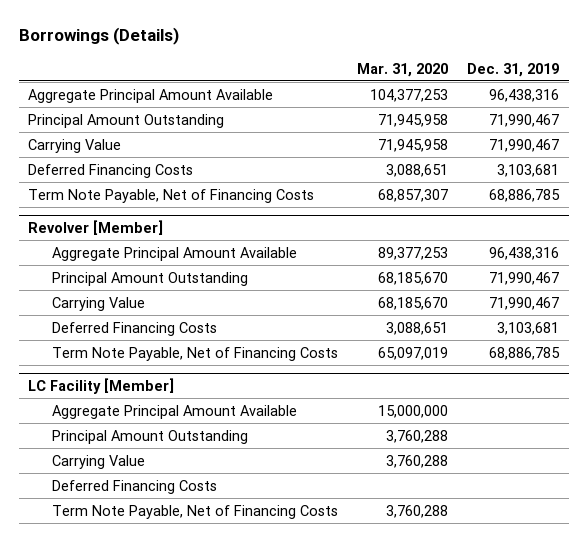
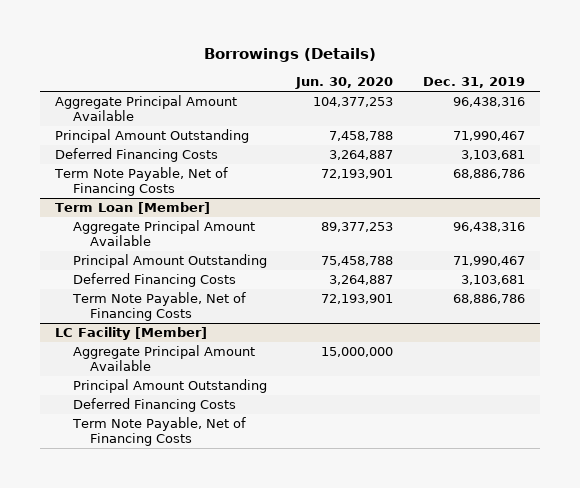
[357,62,449,77] Mar. 31, 2020 -> none
none -> [295,77,394,90] Jun. 30, 2020
[28,138,122,153] Carrying Value -> none
[28,220,164,236] Revolver [Member] -> none
[489,188,561,202] 68,886,785 -> [453,169,526,180] 68,886,786
none -> [54,202,210,215] Term Loan [Member]
[51,296,145,311] Carrying Value -> none
[489,346,561,360] 68,886,785 -> [453,294,526,305] 68,886,786
[51,454,145,469] Carrying Value -> none

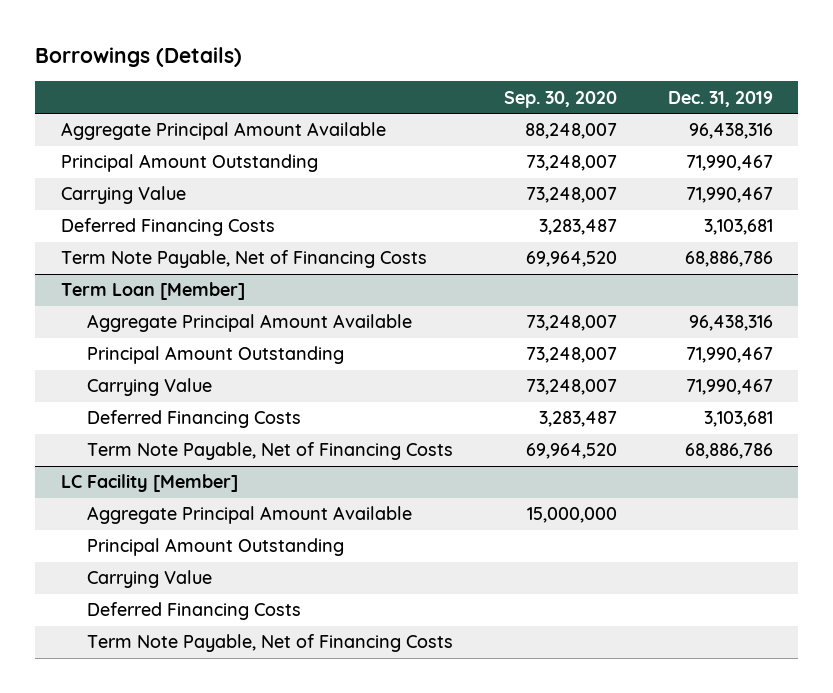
[295,77,394,90] Jun. 30, 2020 -> none
none -> [503,90,617,108] Sep. 30, 2020
none -> [60,186,186,205] Carrying Value
none -> [86,378,212,397] Carrying Value
none -> [86,570,212,589] Carrying Value

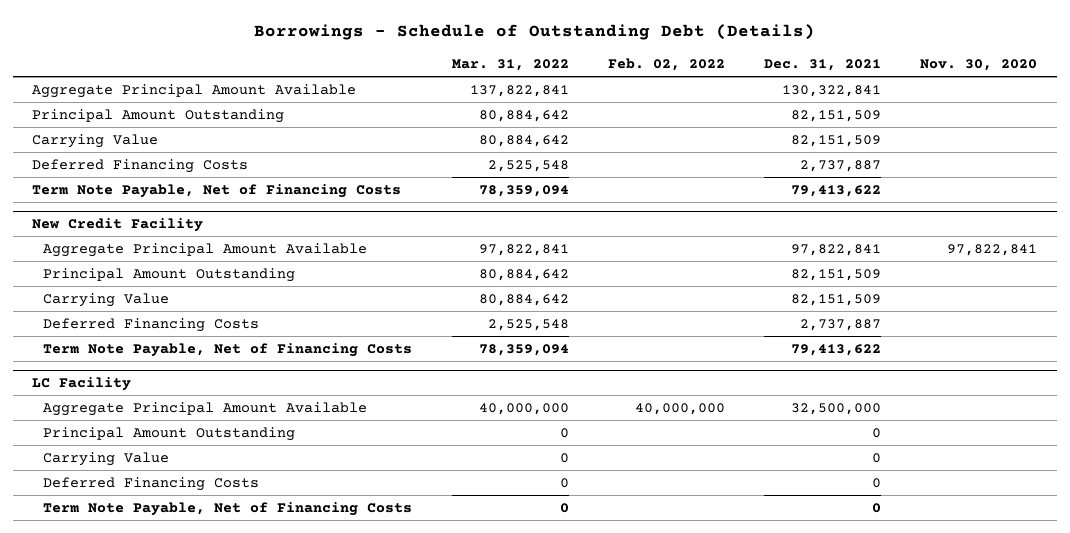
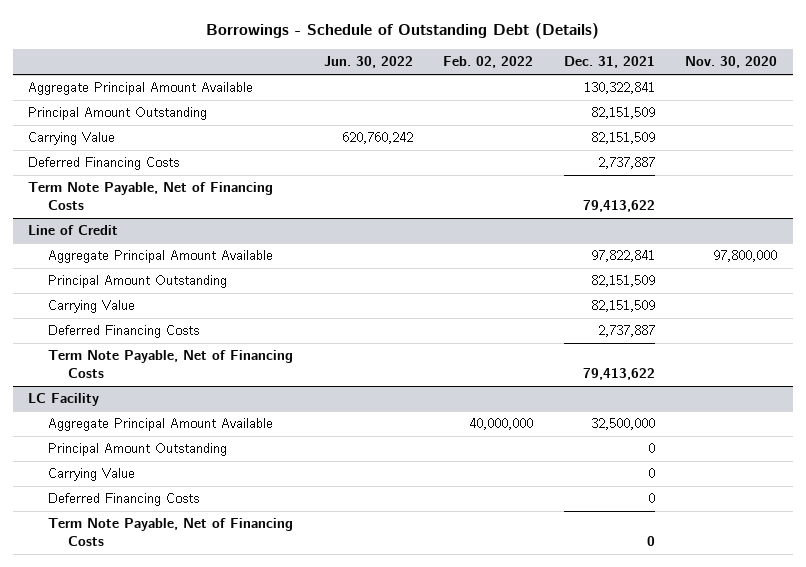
[451,59,569,72] Mar. 31, 2022 -> none
none -> [323,56,413,69] Jun. 30, 2022
[32,218,204,233] New Credit Facility -> [28,225,119,236] Line of Credit
[947,243,1038,256] 97,822,841 -> [713,250,778,263] 97,800,000

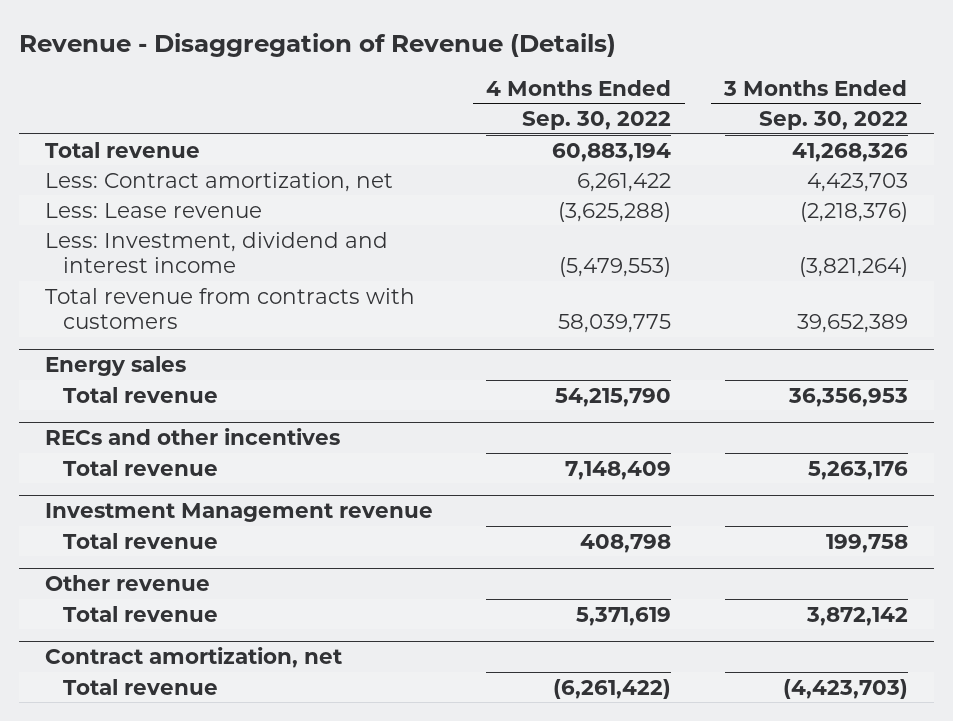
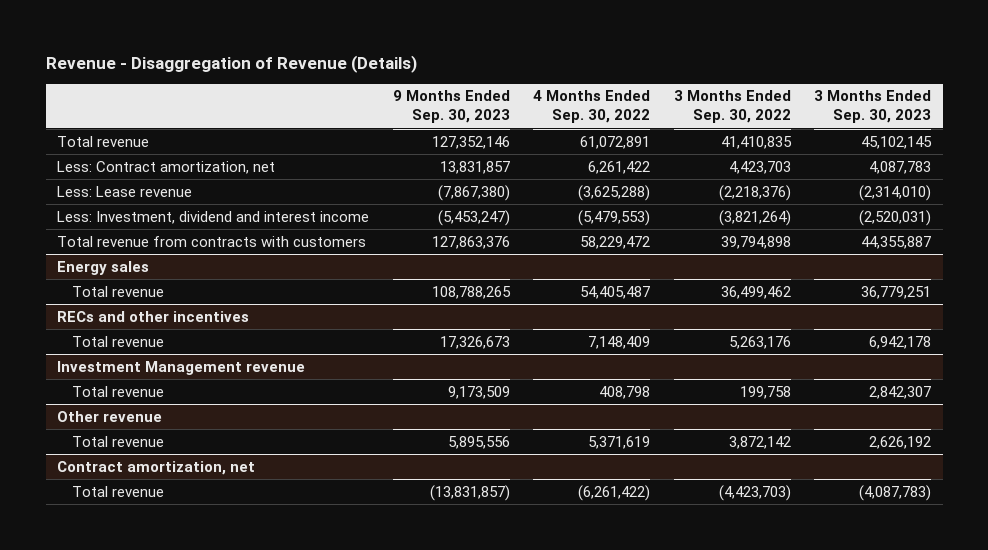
none -> [392,90,510,124] 9 Months Ended Sep. 30, 2023
none -> [813,90,931,124] 3 Months Ended Sep. 30, 2023
[552,142,672,162] 60,883,194 -> [580,135,651,149] 61,072,891
[791,142,908,162] 41,268,326 -> [720,135,792,149] 41,410,835
[558,313,672,333] 58,039,775 -> [580,235,651,249] 58,229,472
[796,313,908,333] 39,652,389 -> [720,235,791,249] 39,794,898
[555,387,672,407] 54,215,790 -> [580,285,651,299] 54,405,487
[787,387,908,407] 36,356,953 -> [720,285,791,299] 36,499,462

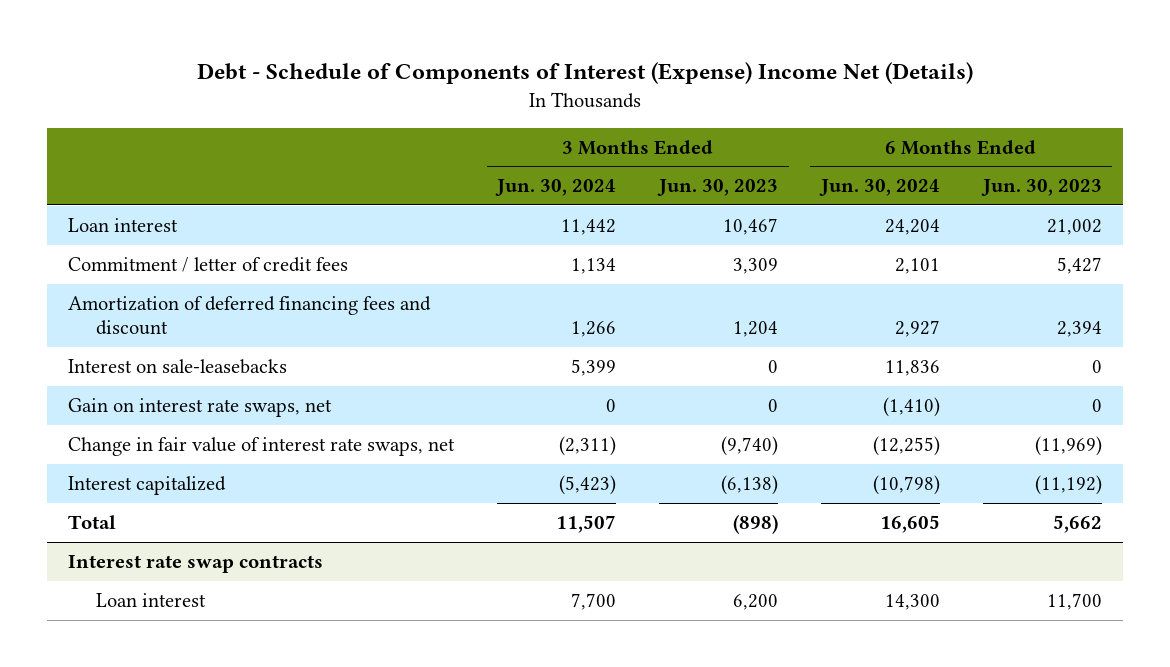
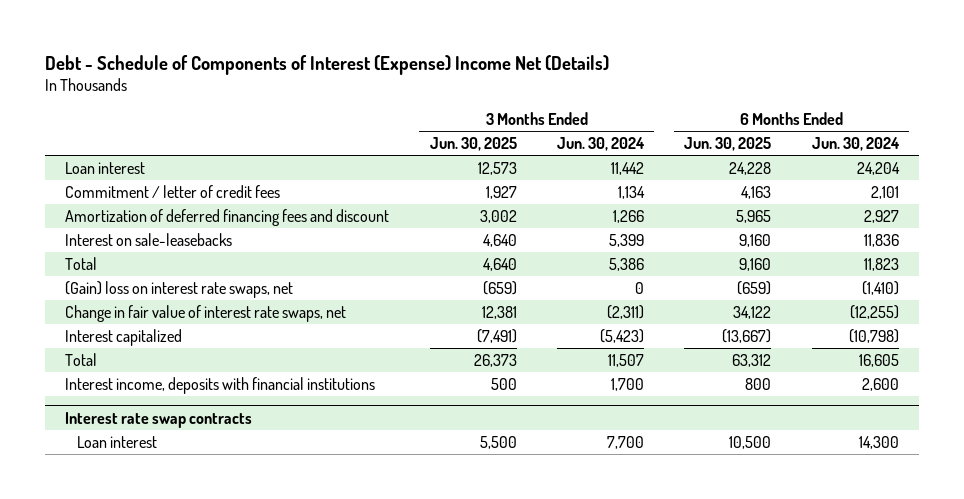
[657,179,779,197] Jun. 30, 2023 -> none
[980,179,1102,197] Jun. 30, 2023 -> none
none -> [429,137,517,152] Jun. 30, 2025
none -> [684,137,772,152] Jun. 30, 2025
none -> [65,256,98,270] Total
[68,397,333,417] Gain on interest rate swaps, net -> [65,280,294,298] (Gain) loss on interest rate swaps, net
none -> [65,376,376,394] Interest income, deposits with financial institutions

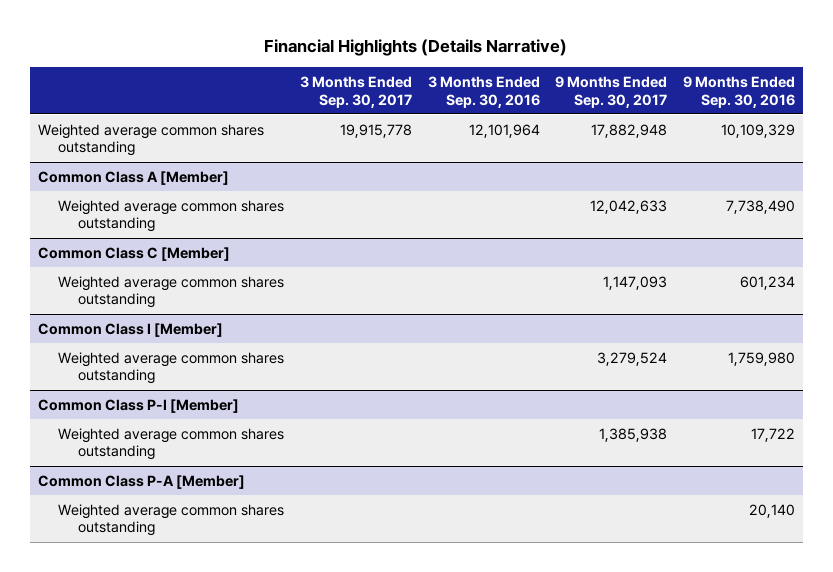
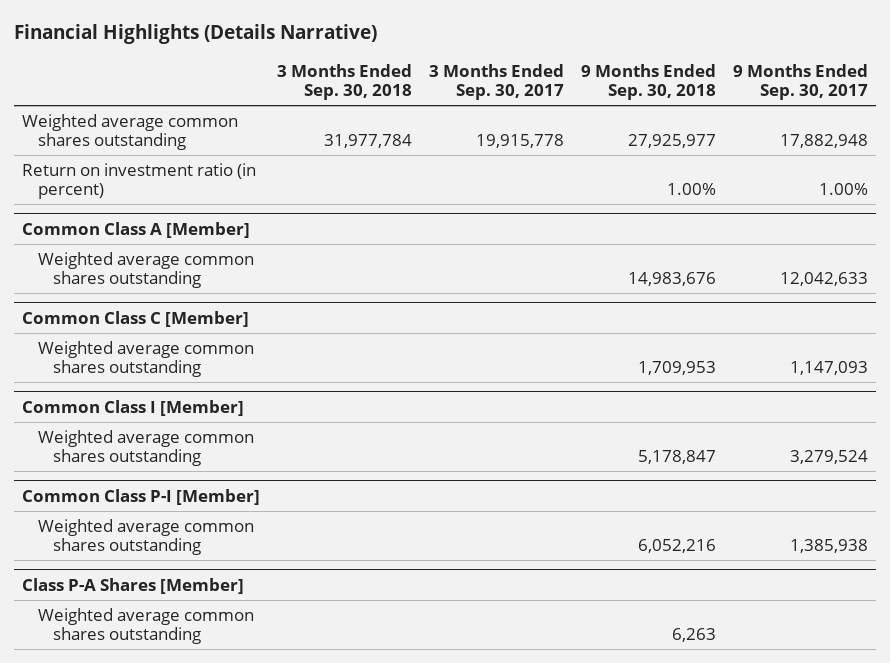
[427,75,540,108] 3 Months Ended Sep. 30, 2016 -> none
[683,75,796,108] 9 Months Ended Sep. 30, 2016 -> none
none -> [277,63,413,100] 3 Months Ended Sep. 30, 2018
none -> [580,63,716,100] 9 Months Ended Sep. 30, 2018
none -> [22,163,257,199] Return on investment ratio (in percent)
[37,474,245,489] Common Class P-A [Member] -> [22,577,245,594] Class P-A Shares [Member]

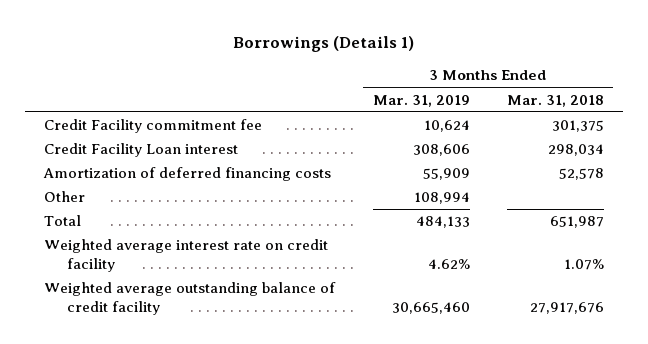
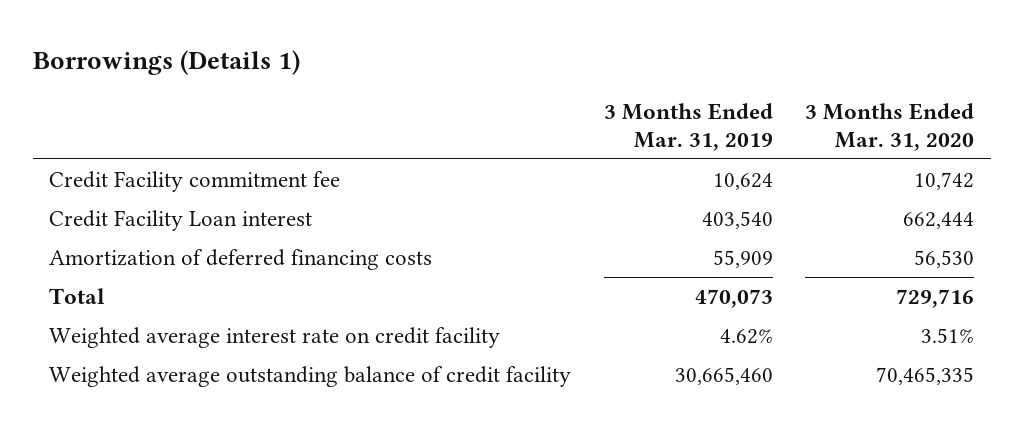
[507,94,605,107] Mar. 31, 2018 -> none
none -> [805,102,975,151] 3 Months Ended Mar. 31, 2020
[412,144,470,157] 308,606 -> [701,210,773,229] 403,540
[44,191,86,203] Other -> none
[415,216,470,229] 484,133 -> [694,288,773,308] 470,073

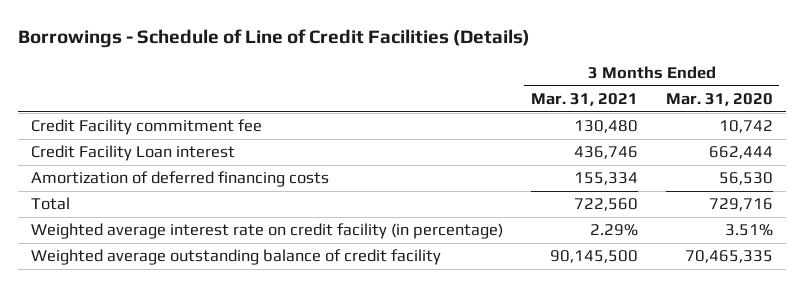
[33,50,301,76] Borrowings (Details 1) -> [17,29,530,49] Borrowings - Schedule of Line of Credit Facilities (Details)
[603,102,773,151] 3 Months Ended Mar. 31, 2019 -> none
none -> [530,92,638,106] Mar. 31, 2021
[49,326,501,348] Weighted average interest rate on credit facility -> [31,223,504,240] Weighted average interest rate on credit facility (in percentage)

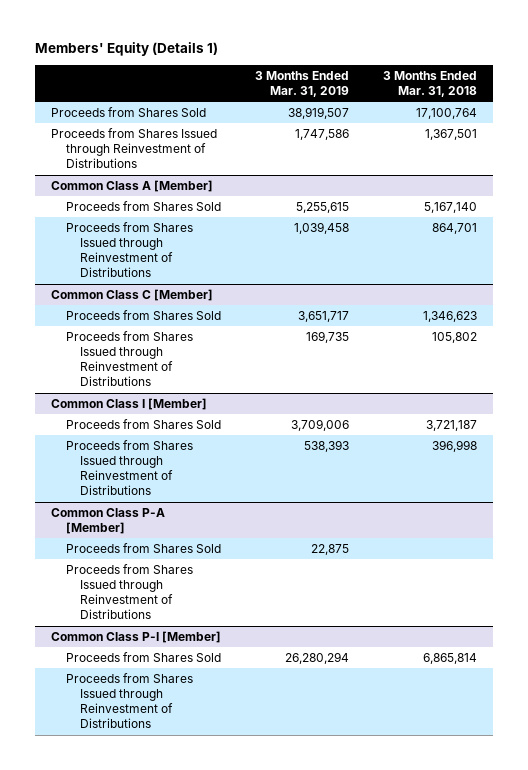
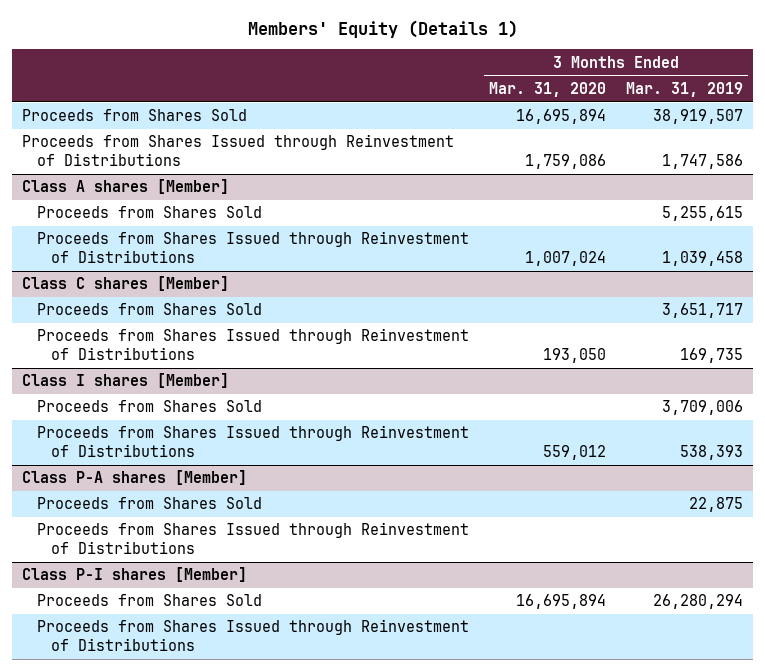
[382,70,477,98] 3 Months Ended Mar. 31, 2018 -> none
none -> [488,82,606,98] Mar. 31, 2020
[51,180,214,193] Common Class A [Member] -> [22,179,230,195] Class A shares [Member]
[51,289,214,302] Common Class C [Member] -> [22,276,230,292] Class C shares [Member]
[51,398,208,411] Common Class I [Member] -> [22,373,230,389] Class I shares [Member]
[51,508,166,535] Common Class P-A [Member] -> [22,470,248,486] Class P-A shares [Member]
[51,631,222,644] Common Class P-I [Member] -> [22,567,248,583] Class P-I shares [Member]

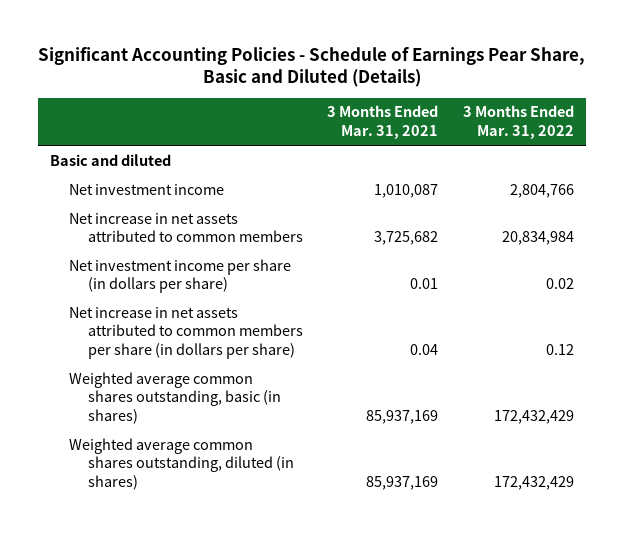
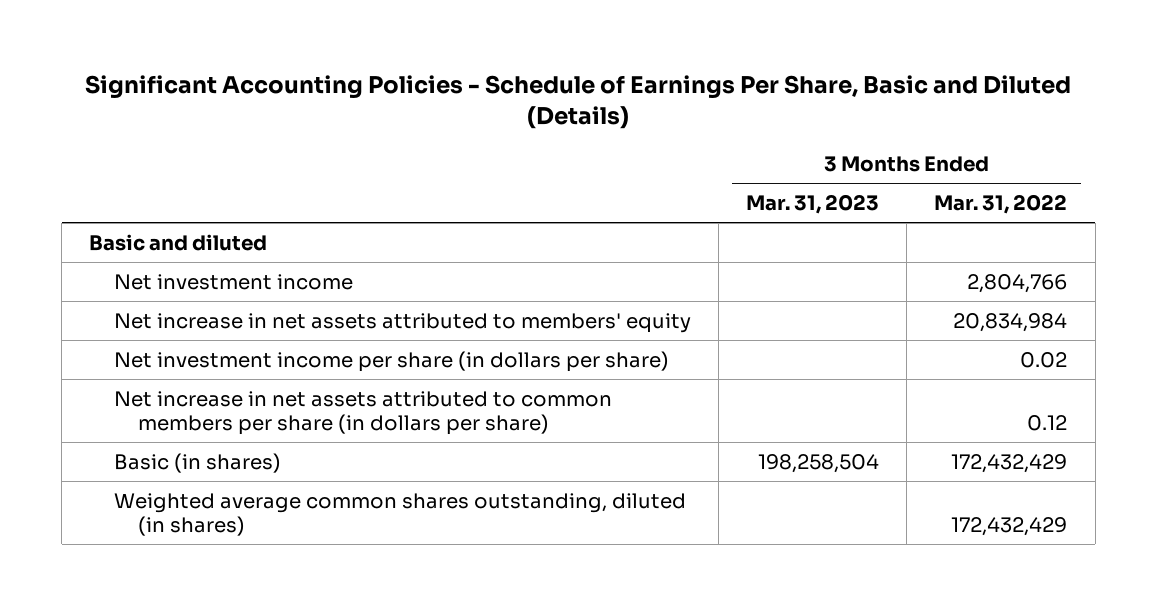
[37,46,585,88] Significant Accounting Policies - Schedule of Earnings Pear Share, Basic and Diluted (Details) -> [85,75,1072,130] Significant Accounting Policies - Schedule of Earnings Per Share, Basic and Diluted (Details)
[327,105,439,140] 3 Months Ended Mar. 31, 2021 -> none
none -> [746,194,880,215] Mar. 31, 2023
[68,212,303,243] Net increase in net assets attributed to common members -> [113,312,691,333] Net increase in net assets attributed to members' equity
[68,371,281,424] Weighted average common shares outstanding, basic (in shares) -> [113,452,281,473] Basic (in shares)

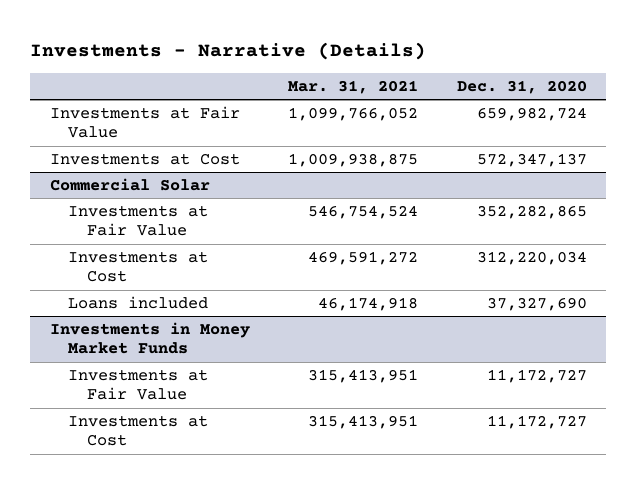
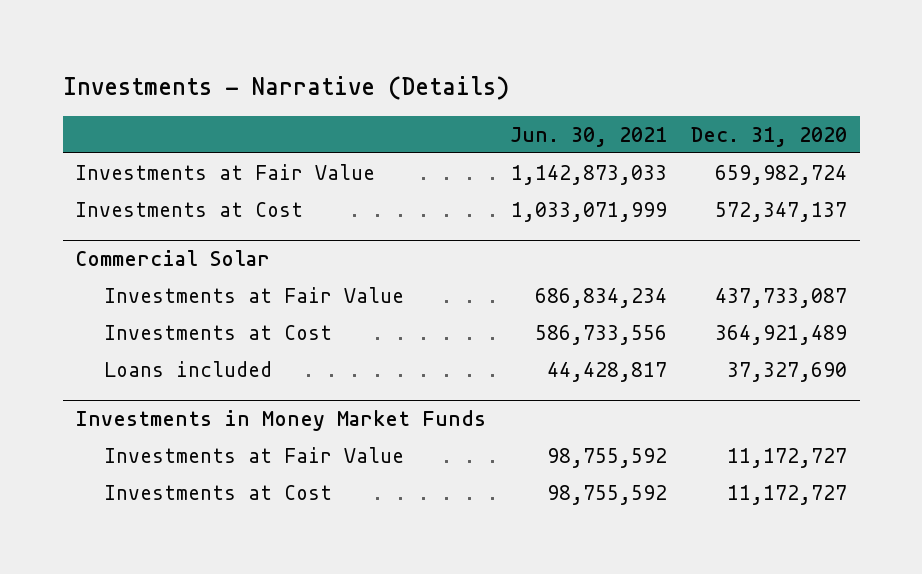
[288,79,419,94] Mar. 31, 2021 -> none
none -> [510,126,668,147] Jun. 30, 2021
[476,204,587,219] 352,282,865 -> [715,287,848,308] 437,733,087
[476,250,587,265] 312,220,034 -> [715,324,848,345] 364,921,489

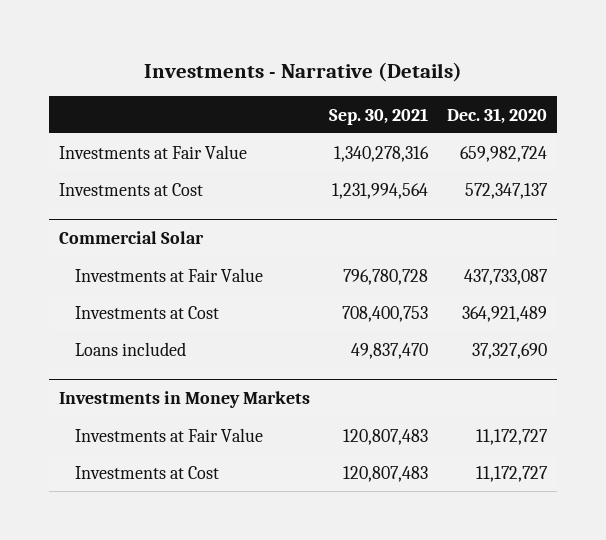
[510,126,668,147] Jun. 30, 2021 -> none
none -> [329,107,429,125] Sep. 30, 2021
[74,409,486,431] Investments in Money Market Funds -> [58,391,310,409] Investments in Money Markets

